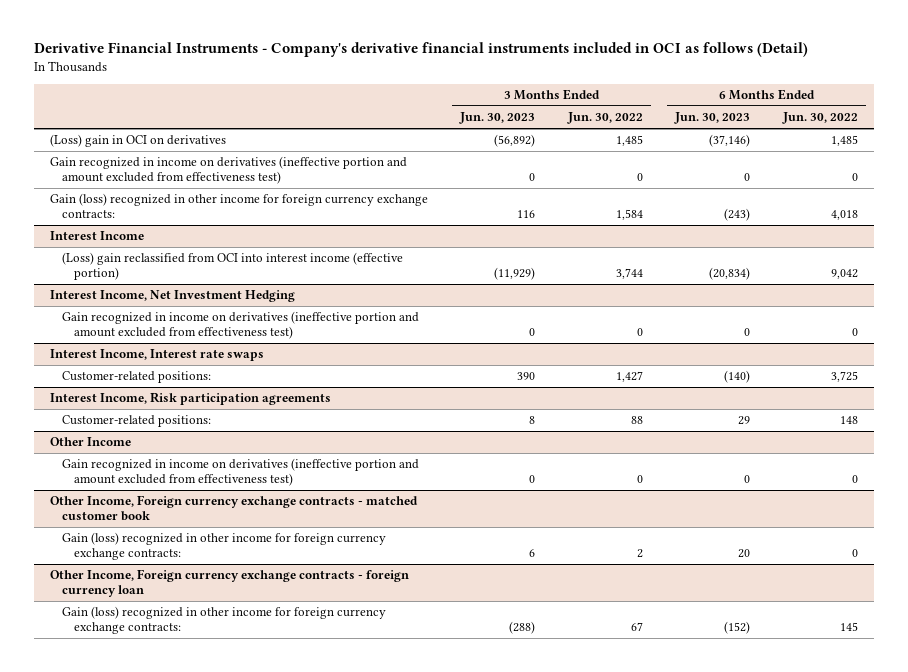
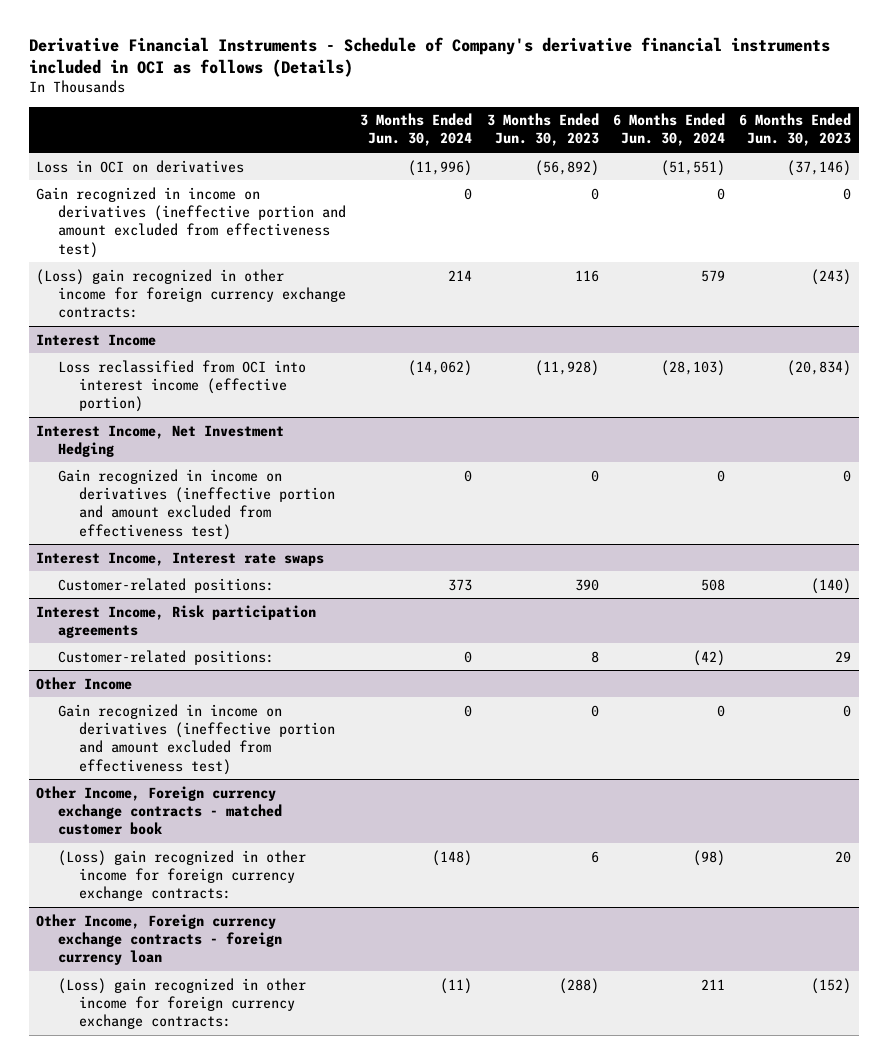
[33,42,808,58] Derivative Financial Instruments - Company's derivative financial instruments included in OCI as follows (Detail) -> [28,36,830,77] Derivative Financial Instruments - Schedule of Company's derivative financial instruments included in OCI as follows (Details)
[566,112,643,125] Jun. 30, 2022 -> none
[782,112,859,125] Jun. 30, 2022 -> none
none -> [360,113,473,147] 3 Months Ended Jun. 30, 2024
none -> [613,113,726,147] 6 Months Ended Jun. 30, 2024
[49,134,226,148] (Loss) gain in OCI on derivatives -> [35,159,244,173] Loss in OCI on derivatives
[49,193,428,219] Gain (loss) recognized in other income for foreign currency exchange contracts: -> [35,268,346,319] (Loss) gain recognized in other income for foreign currency exchange contracts:
[61,252,403,281] (Loss) gain reclassified from OCI into interest income (effective portion) -> [57,359,306,413] Loss reclassified from OCI into interest income (effective portion)
[494,267,536,281] (11,929) -> [534,359,599,376] (11,928)
[61,532,386,561] Gain (loss) recognized in other income for foreign currency exchange contracts: -> [57,849,306,902] (Loss) gain recognized in other income for foreign currency exchange contracts:
[61,606,386,635] Gain (loss) recognized in other income for foreign currency exchange contracts: -> [57,977,306,1030] (Loss) gain recognized in other income for foreign currency exchange contracts:

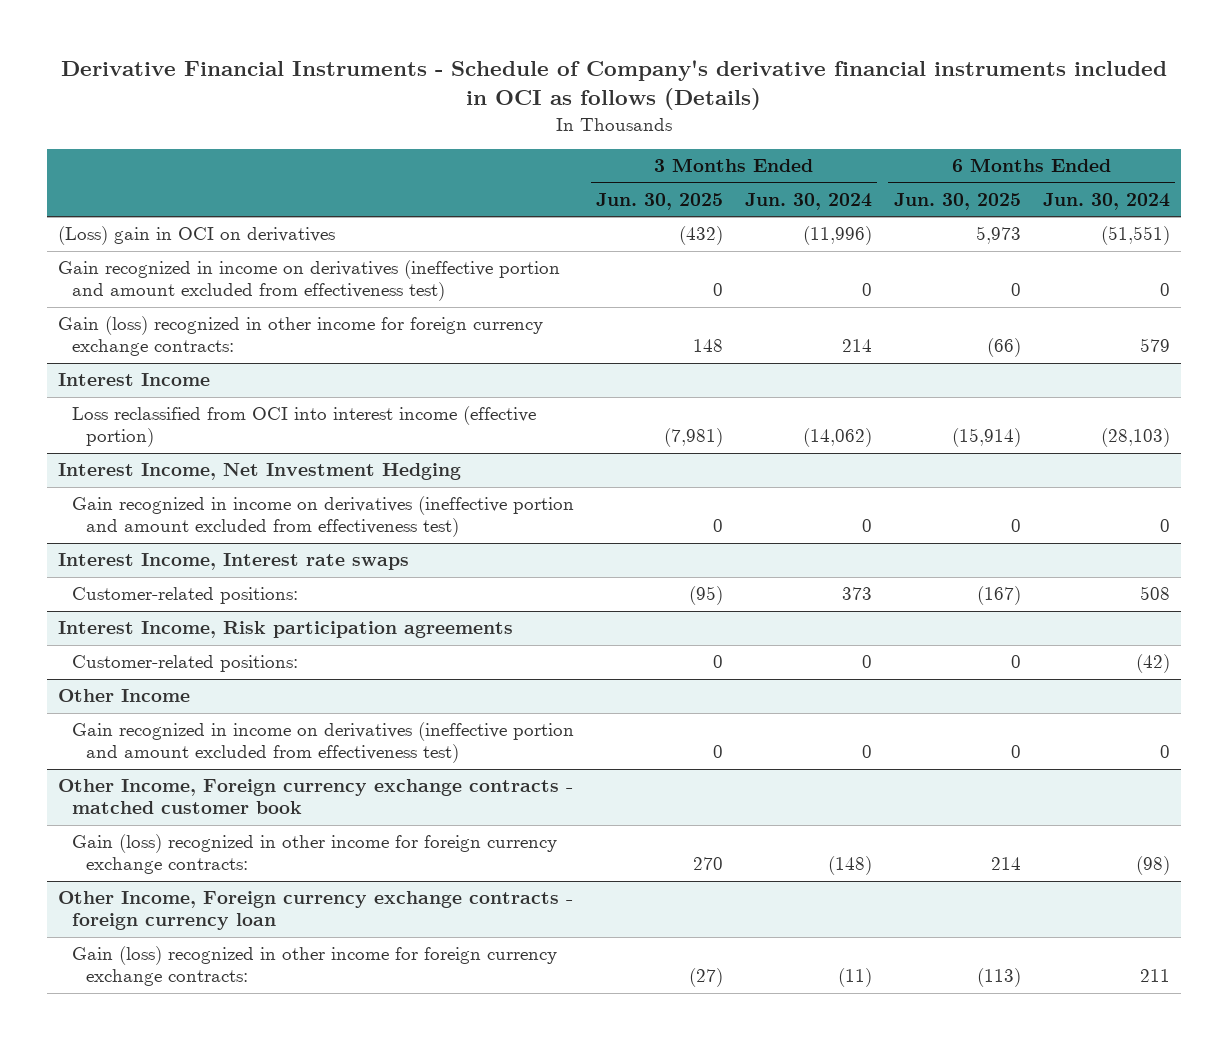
[486,113,599,147] 3 Months Ended Jun. 30, 2023 -> none
[739,113,852,147] 6 Months Ended Jun. 30, 2023 -> none
none -> [596,192,724,210] Jun. 30, 2025
none -> [893,192,1021,210] Jun. 30, 2025
[35,159,244,173] Loss in OCI on derivatives -> [58,226,336,246] (Loss) gain in OCI on derivatives
[35,268,346,319] (Loss) gain recognized in other income for foreign currency exchange contracts: -> [58,316,544,357] Gain (loss) recognized in other income for foreign currency exchange contracts:
[57,849,306,902] (Loss) gain recognized in other income for foreign currency exchange contracts: -> [72,834,558,875] Gain (loss) recognized in other income for foreign currency exchange contracts:
[57,977,306,1030] (Loss) gain recognized in other income for foreign currency exchange contracts: -> [72,946,558,987] Gain (loss) recognized in other income for foreign currency exchange contracts:

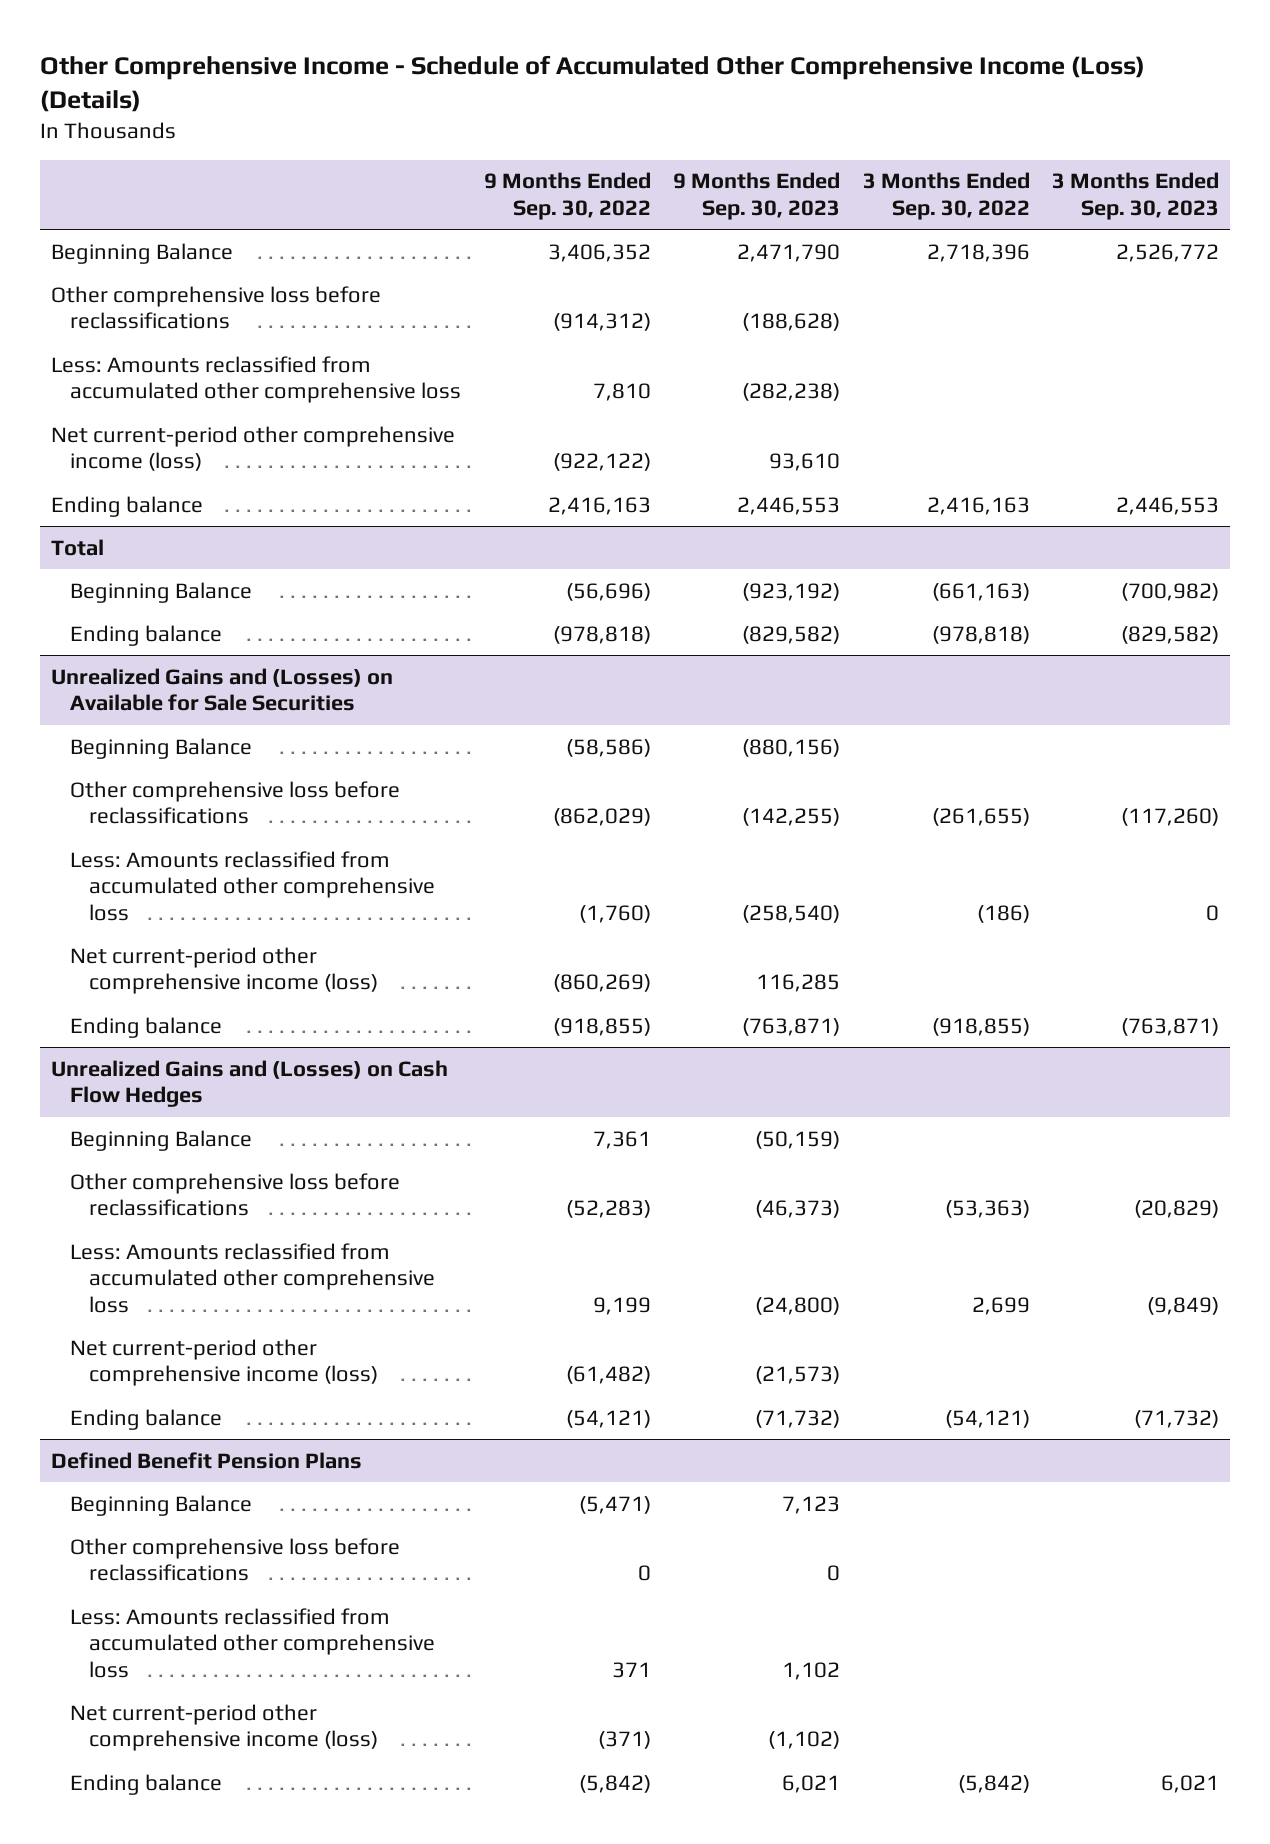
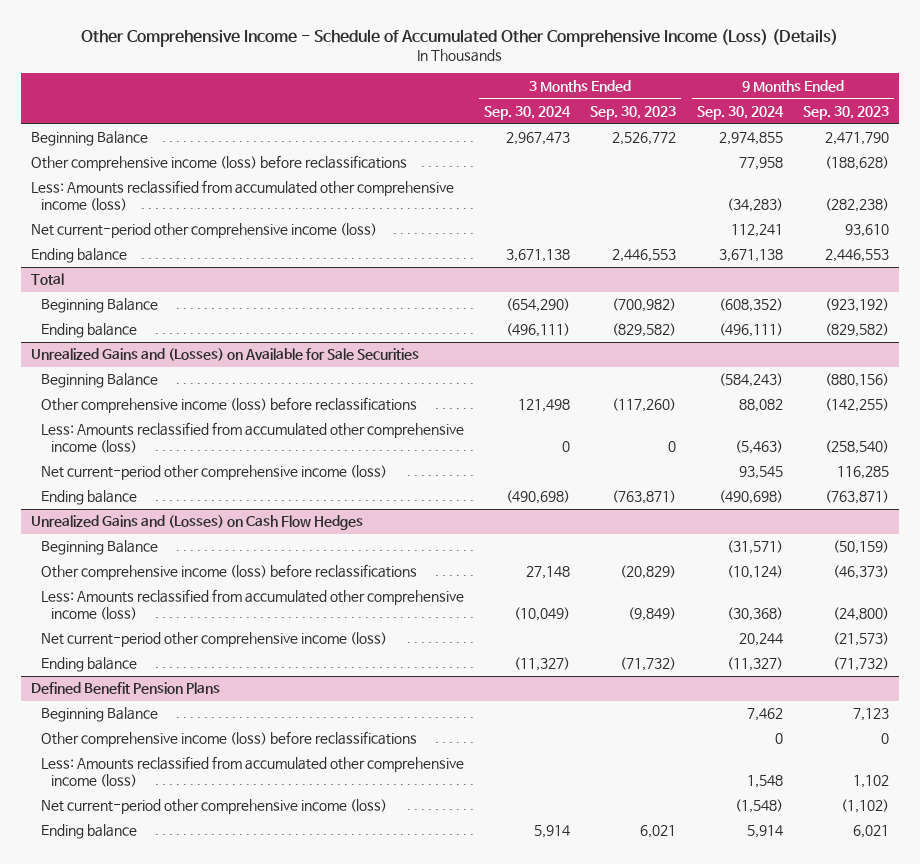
[483,172,651,220] 9 Months Ended Sep. 30, 2022 -> none
[862,172,1030,220] 3 Months Ended Sep. 30, 2022 -> none
none -> [484,105,572,120] Sep. 30, 2024
none -> [696,105,784,120] Sep. 30, 2024
[50,285,381,330] Other comprehensive loss before reclassifications -> [31,155,408,172] Other comprehensive income (loss) before reclassifications
[50,355,462,404] Less: Amounts reclassified from accumulated other comprehensive loss -> [31,180,455,212] Less: Amounts reclassified from accumulated other comprehensive income (loss)
[70,780,401,825] Other comprehensive loss before reclassifications -> [40,397,417,414] Other comprehensive income (loss) before reclassifications
[70,850,436,922] Less: Amounts reclassified from accumulated other comprehensive loss -> [40,422,464,454] Less: Amounts reclassified from accumulated other comprehensive income (loss)
[70,1172,401,1217] Other comprehensive loss before reclassifications -> [40,564,417,581] Other comprehensive income (loss) before reclassifications
[70,1242,436,1314] Less: Amounts reclassified from accumulated other comprehensive loss -> [40,589,464,621] Less: Amounts reclassified from accumulated other comprehensive income (loss)
[70,1537,401,1582] Other comprehensive loss before reclassifications -> [40,731,417,748] Other comprehensive income (loss) before reclassifications
[70,1607,436,1679] Less: Amounts reclassified from accumulated other comprehensive loss -> [40,756,464,788] Less: Amounts reclassified from accumulated other comprehensive income (loss)

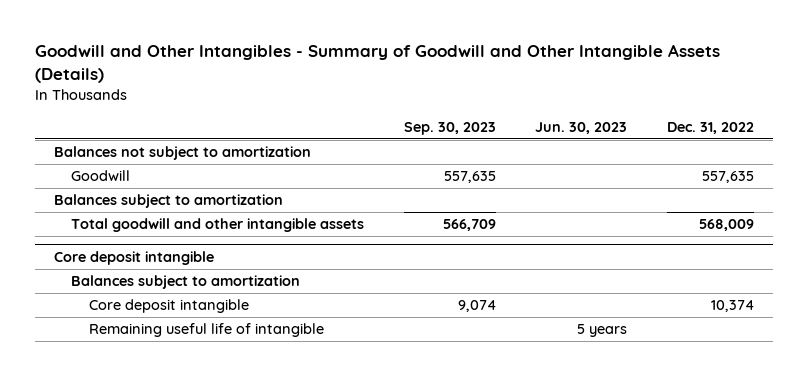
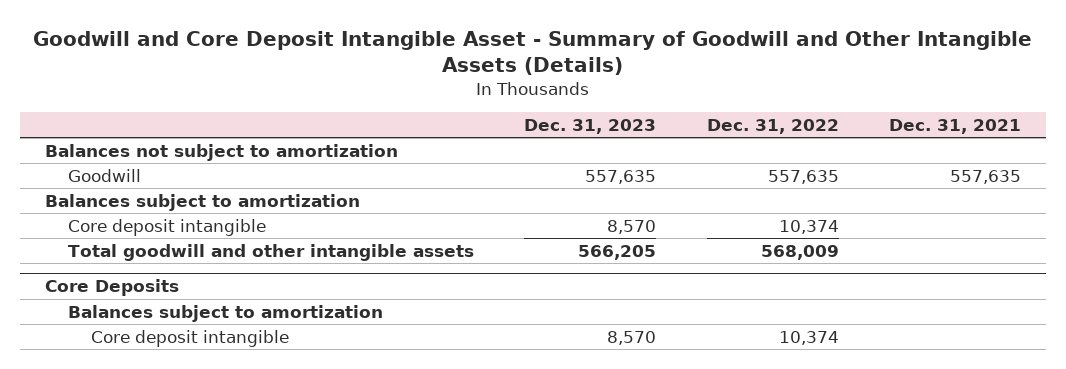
[34,44,720,84] Goodwill and Other Intangibles - Summary of Goodwill and Other Intangible Assets (Details) -> [32,31,1032,76] Goodwill and Core Deposit Intangible Asset - Summary of Goodwill and Other Intangible Assets (Details)
[403,121,496,135] Sep. 30, 2023 -> none
[535,121,628,134] Jun. 30, 2023 -> none
none -> [524,118,657,134] Dec. 31, 2023
none -> [888,118,1021,134] Dec. 31, 2021
none -> [67,218,266,236] Core deposit intangible
[54,251,215,266] Core deposit intangible -> [45,279,180,297] Core Deposits
[88,323,324,338] Remaining useful life of intangible -> none

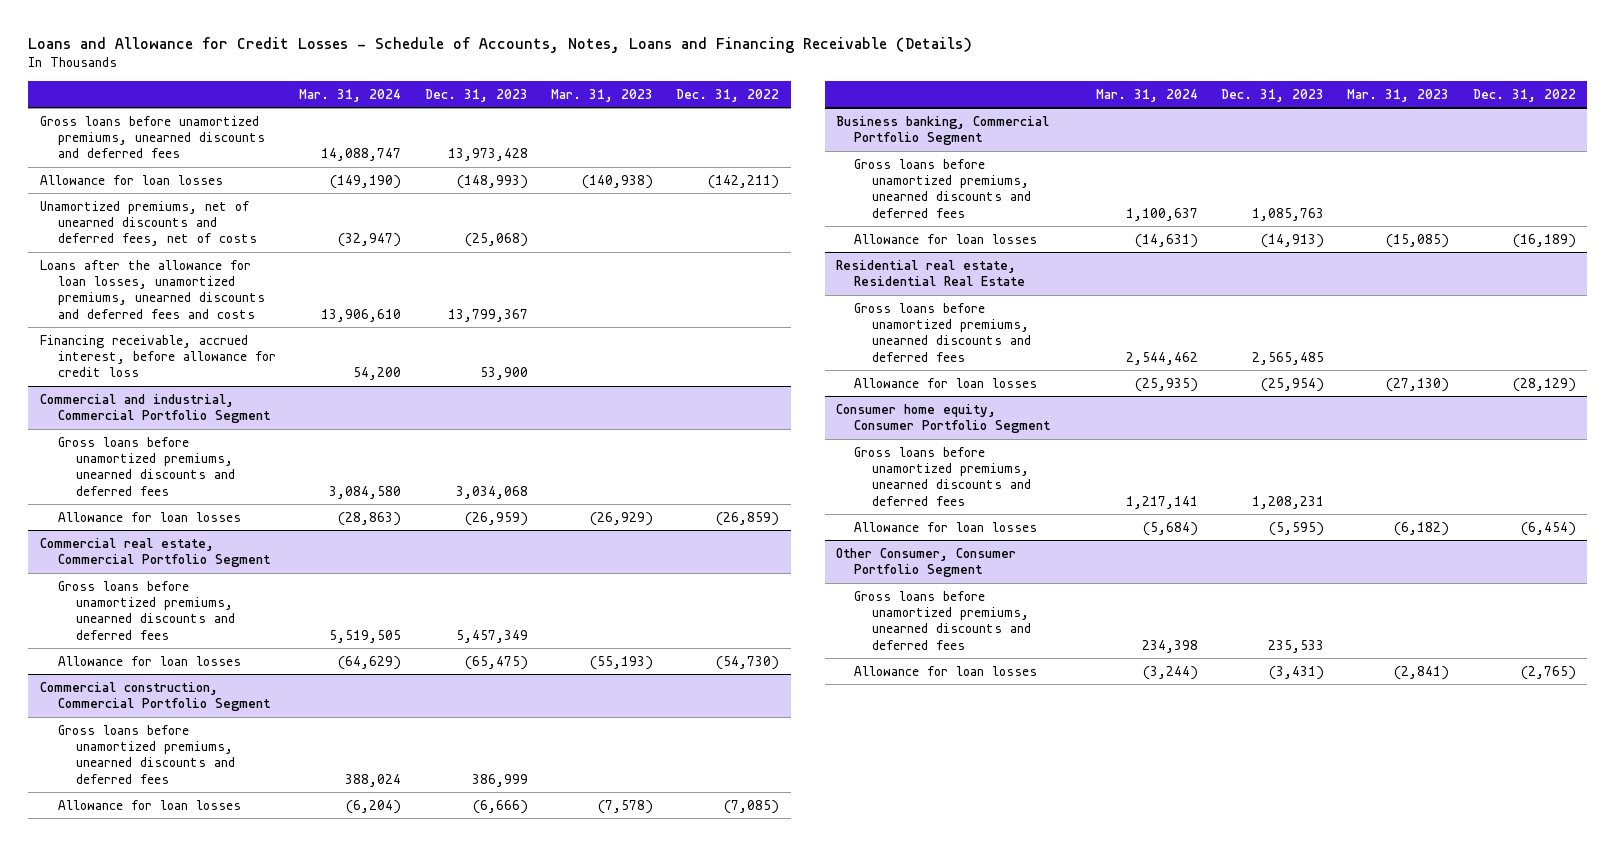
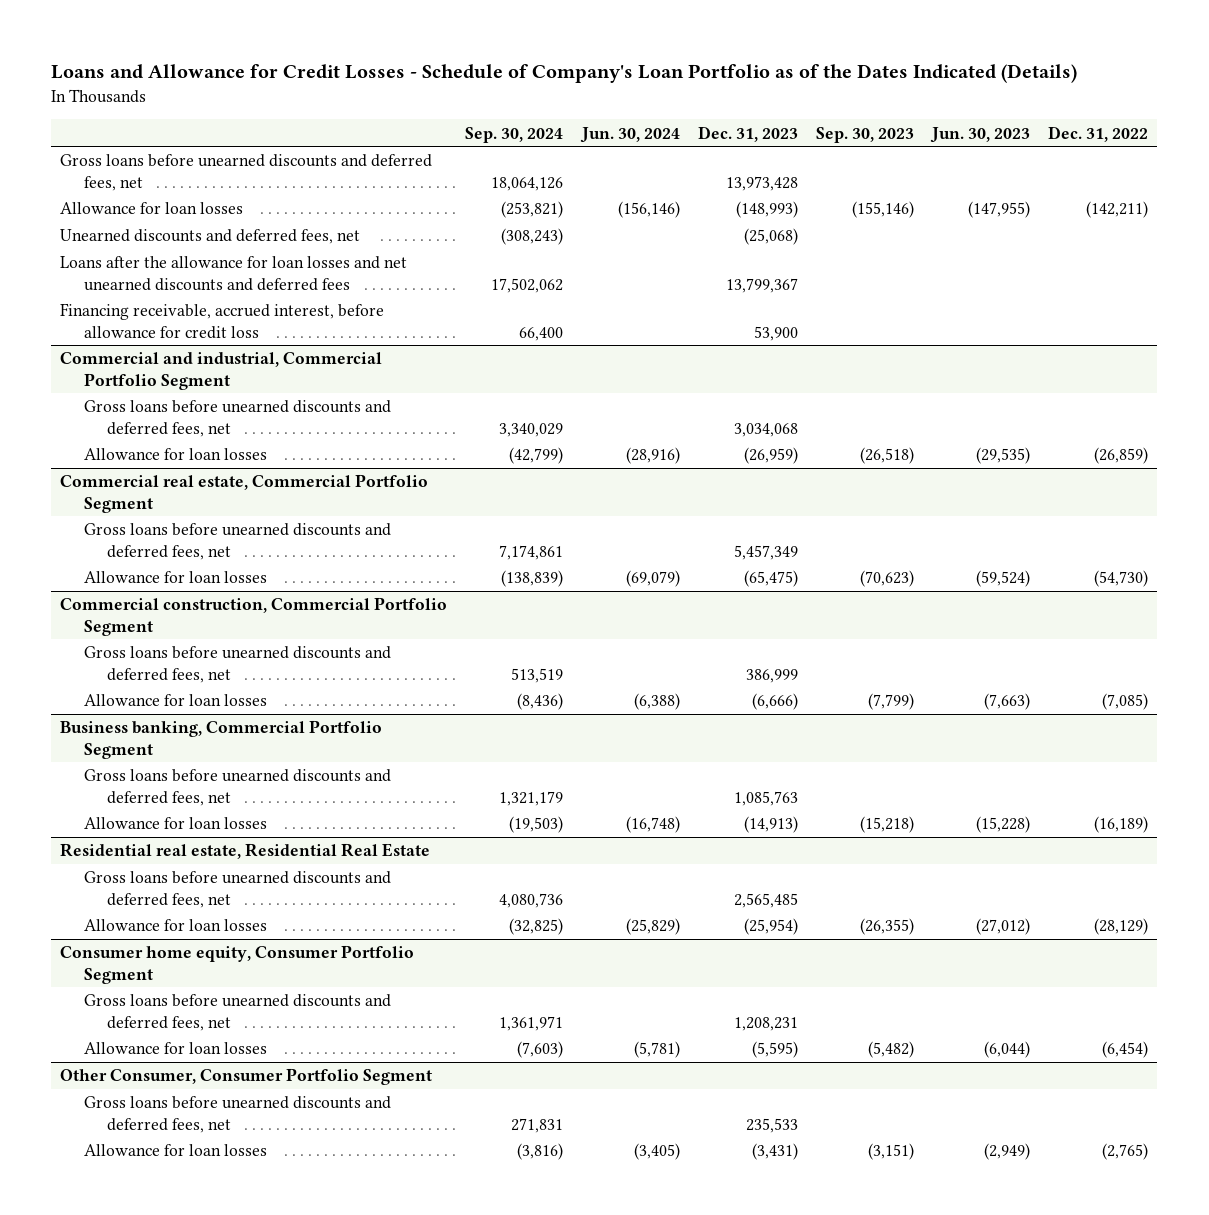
[28,37,973,54] Loans and Allowance for Credit Losses - Schedule of Accounts, Notes, Loans and Financing Receivable (Details) -> [51,64,1078,84] Loans and Allowance for Credit Losses - Schedule of Company's Loan Portfolio as of the Dates Indicated (Details)
[299,88,402,102] Mar. 31, 2024 -> none
[550,88,653,102] Mar. 31, 2023 -> none
none -> [465,126,564,143] Sep. 30, 2024
none -> [579,126,680,143] Jun. 30, 2024
none -> [815,126,914,143] Sep. 30, 2023
none -> [930,126,1031,143] Jun. 30, 2023
[40,115,265,159] Gross loans before unamortized premiums, unearned discounts and deferred fees -> [60,154,433,191] Gross loans before unearned discounts and deferred fees, net
[40,200,257,247] Unamortized premiums, net of unearned discounts and deferred fees, net of costs -> [60,229,361,245] Unearned discounts and deferred fees, net
[40,259,265,319] Loans after the allowance for loan losses, unamortized premiums, unearned discounts and deferred fees and costs -> [60,256,408,291] Loans after the allowance for loan losses and net unearned discounts and deferred fees
[57,436,235,496] Gross loans before unamortized premiums, unearned discounts and deferred fees -> [83,400,391,437] Gross loans before unearned discounts and deferred fees, net
[57,580,235,640] Gross loans before unamortized premiums, unearned discounts and deferred fees -> [83,523,391,560] Gross loans before unearned discounts and deferred fees, net
[57,724,235,784] Gross loans before unamortized premiums, unearned discounts and deferred fees -> [83,646,391,683] Gross loans before unearned discounts and deferred fees, net
[854,158,1031,218] Gross loans before unamortized premiums, unearned discounts and deferred fees -> [83,769,391,806] Gross loans before unearned discounts and deferred fees, net
[854,302,1031,362] Gross loans before unamortized premiums, unearned discounts and deferred fees -> [83,871,391,908] Gross loans before unearned discounts and deferred fees, net
[854,446,1031,506] Gross loans before unamortized premiums, unearned discounts and deferred fees -> [83,994,391,1031] Gross loans before unearned discounts and deferred fees, net
[854,590,1031,650] Gross loans before unamortized premiums, unearned discounts and deferred fees -> [83,1096,391,1133] Gross loans before unearned discounts and deferred fees, net

